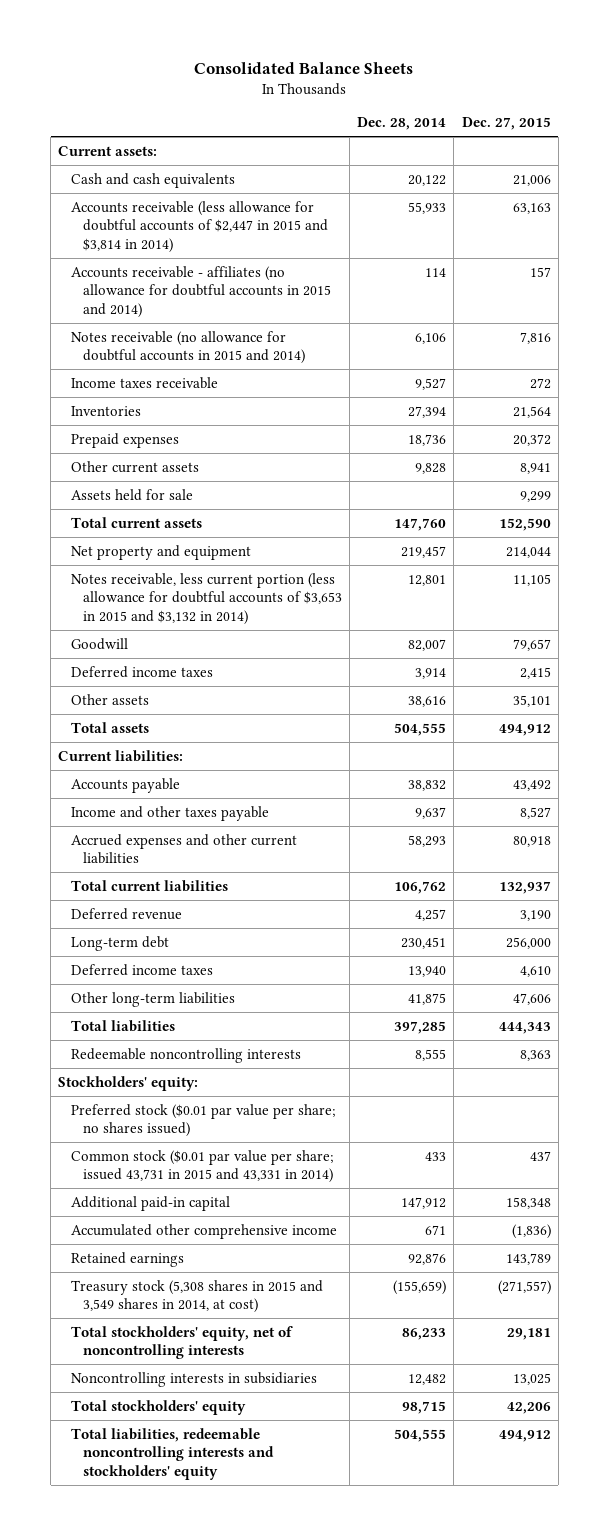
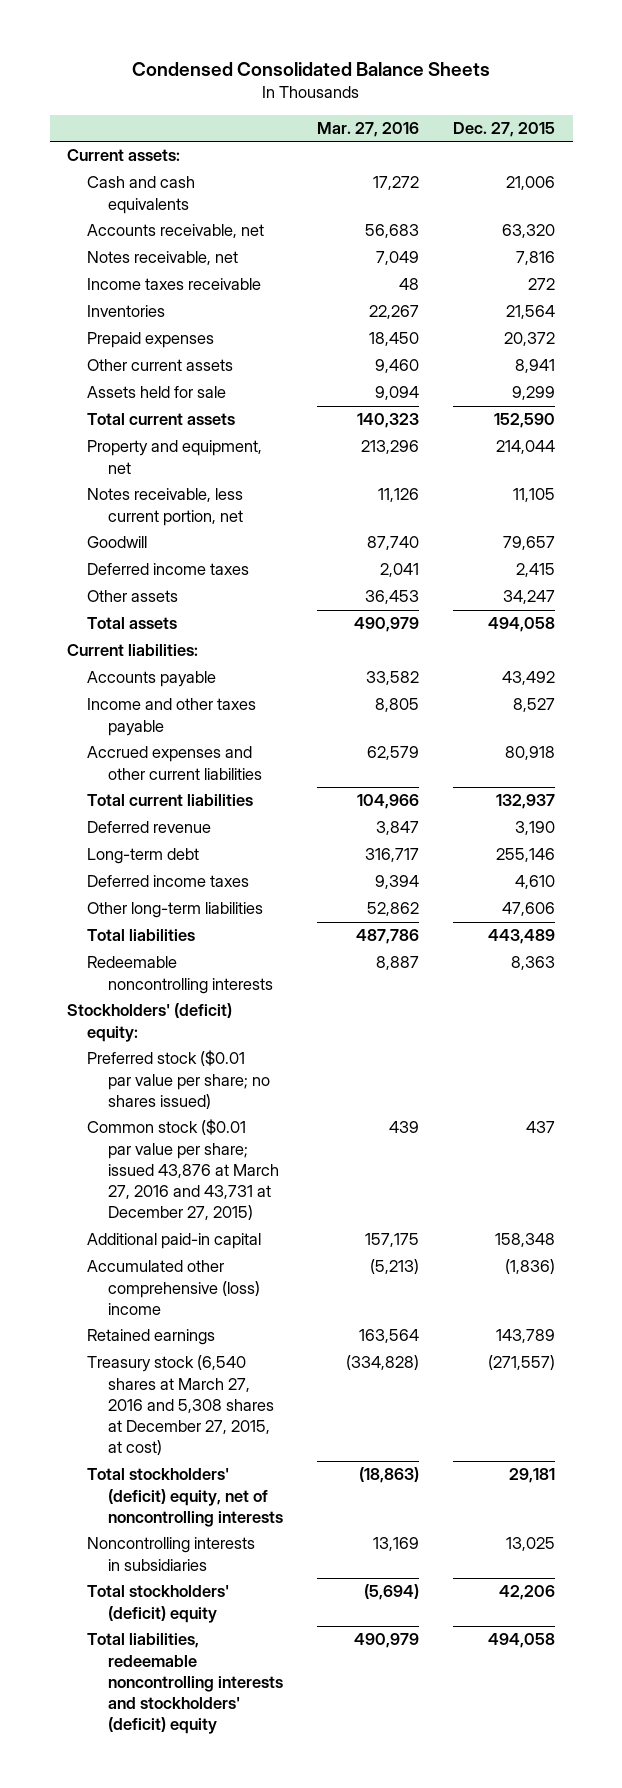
[194,61,414,74] Consolidated Balance Sheets -> [132,61,491,76] Condensed Consolidated Balance Sheets
[357,117,447,131] Dec. 28, 2014 -> none
none -> [317,122,420,138] Mar. 27, 2016
[70,200,329,254] Accounts receivable (less allowance for doubtful accounts of $2,447 in 2015 and $3,814 in 2014) -> none
[70,265,332,319] Accounts receivable - affiliates (no allowance for doubtful accounts in 2015 and 2014) -> none
none -> [87,224,265,239] Accounts receivable, net
[70,330,306,365] Notes receivable (no allowance for doubtful accounts in 2015 and 2014) -> [87,251,239,266] Notes receivable, net
[70,544,251,560] Net property and equipment -> [87,440,263,474] Property and equipment, net
[70,572,343,626] Notes receivable, less current portion (less allowance for doubtful accounts of $3,653 in 2015 and $3,132 in 2014) -> [87,488,244,526] Notes receivable, less current portion, net
[512,694,551,707] 35,101 -> [503,590,556,605] 34,247
[498,723,551,736] 494,912 -> [488,617,556,633] 494,058
[505,936,551,949] 256,000 -> [496,848,556,863] 255,146
[498,1021,551,1034] 444,343 -> [488,929,556,945] 443,489
[58,1075,199,1091] Stockholders' equity: -> [66,1003,232,1042] Stockholders' (deficit) equity:
[70,1149,334,1184] Common stock ($0.01 par value per share; issued 43,731 in 2015 and 43,331 in 2014) -> [87,1119,279,1221] Common stock ($0.01 par value per share; issued 43,876 at March 27, 2016 and 43,731 at December 27, 2015)
[70,1223,337,1239] Accumulated other comprehensive income -> [87,1260,260,1315] Accumulated other comprehensive (loss) income
[70,1279,323,1314] Treasury stock (5,308 shares in 2015 and 3,549 shares in 2014, at cost) -> [87,1355,274,1456] Treasury stock (6,540 shares at March 27, 2016 and 5,308 shares at December 27, 2015, at cost)
[70,1325,293,1360] Total stockholders' equity, net of noncontrolling interests -> [87,1468,283,1527] Total stockholders' (deficit) equity, net of noncontrolling interests
[70,1399,246,1415] Total stockholders' equity -> [87,1585,230,1623] Total stockholders' (deficit) equity
[70,1427,275,1481] Total liabilities, redeemable noncontrolling interests and stockholders' equity -> [87,1633,283,1735] Total liabilities, redeemable noncontrolling interests and stockholders' (deficit) equity
[498,1429,551,1442] 494,912 -> [488,1633,556,1649] 494,058

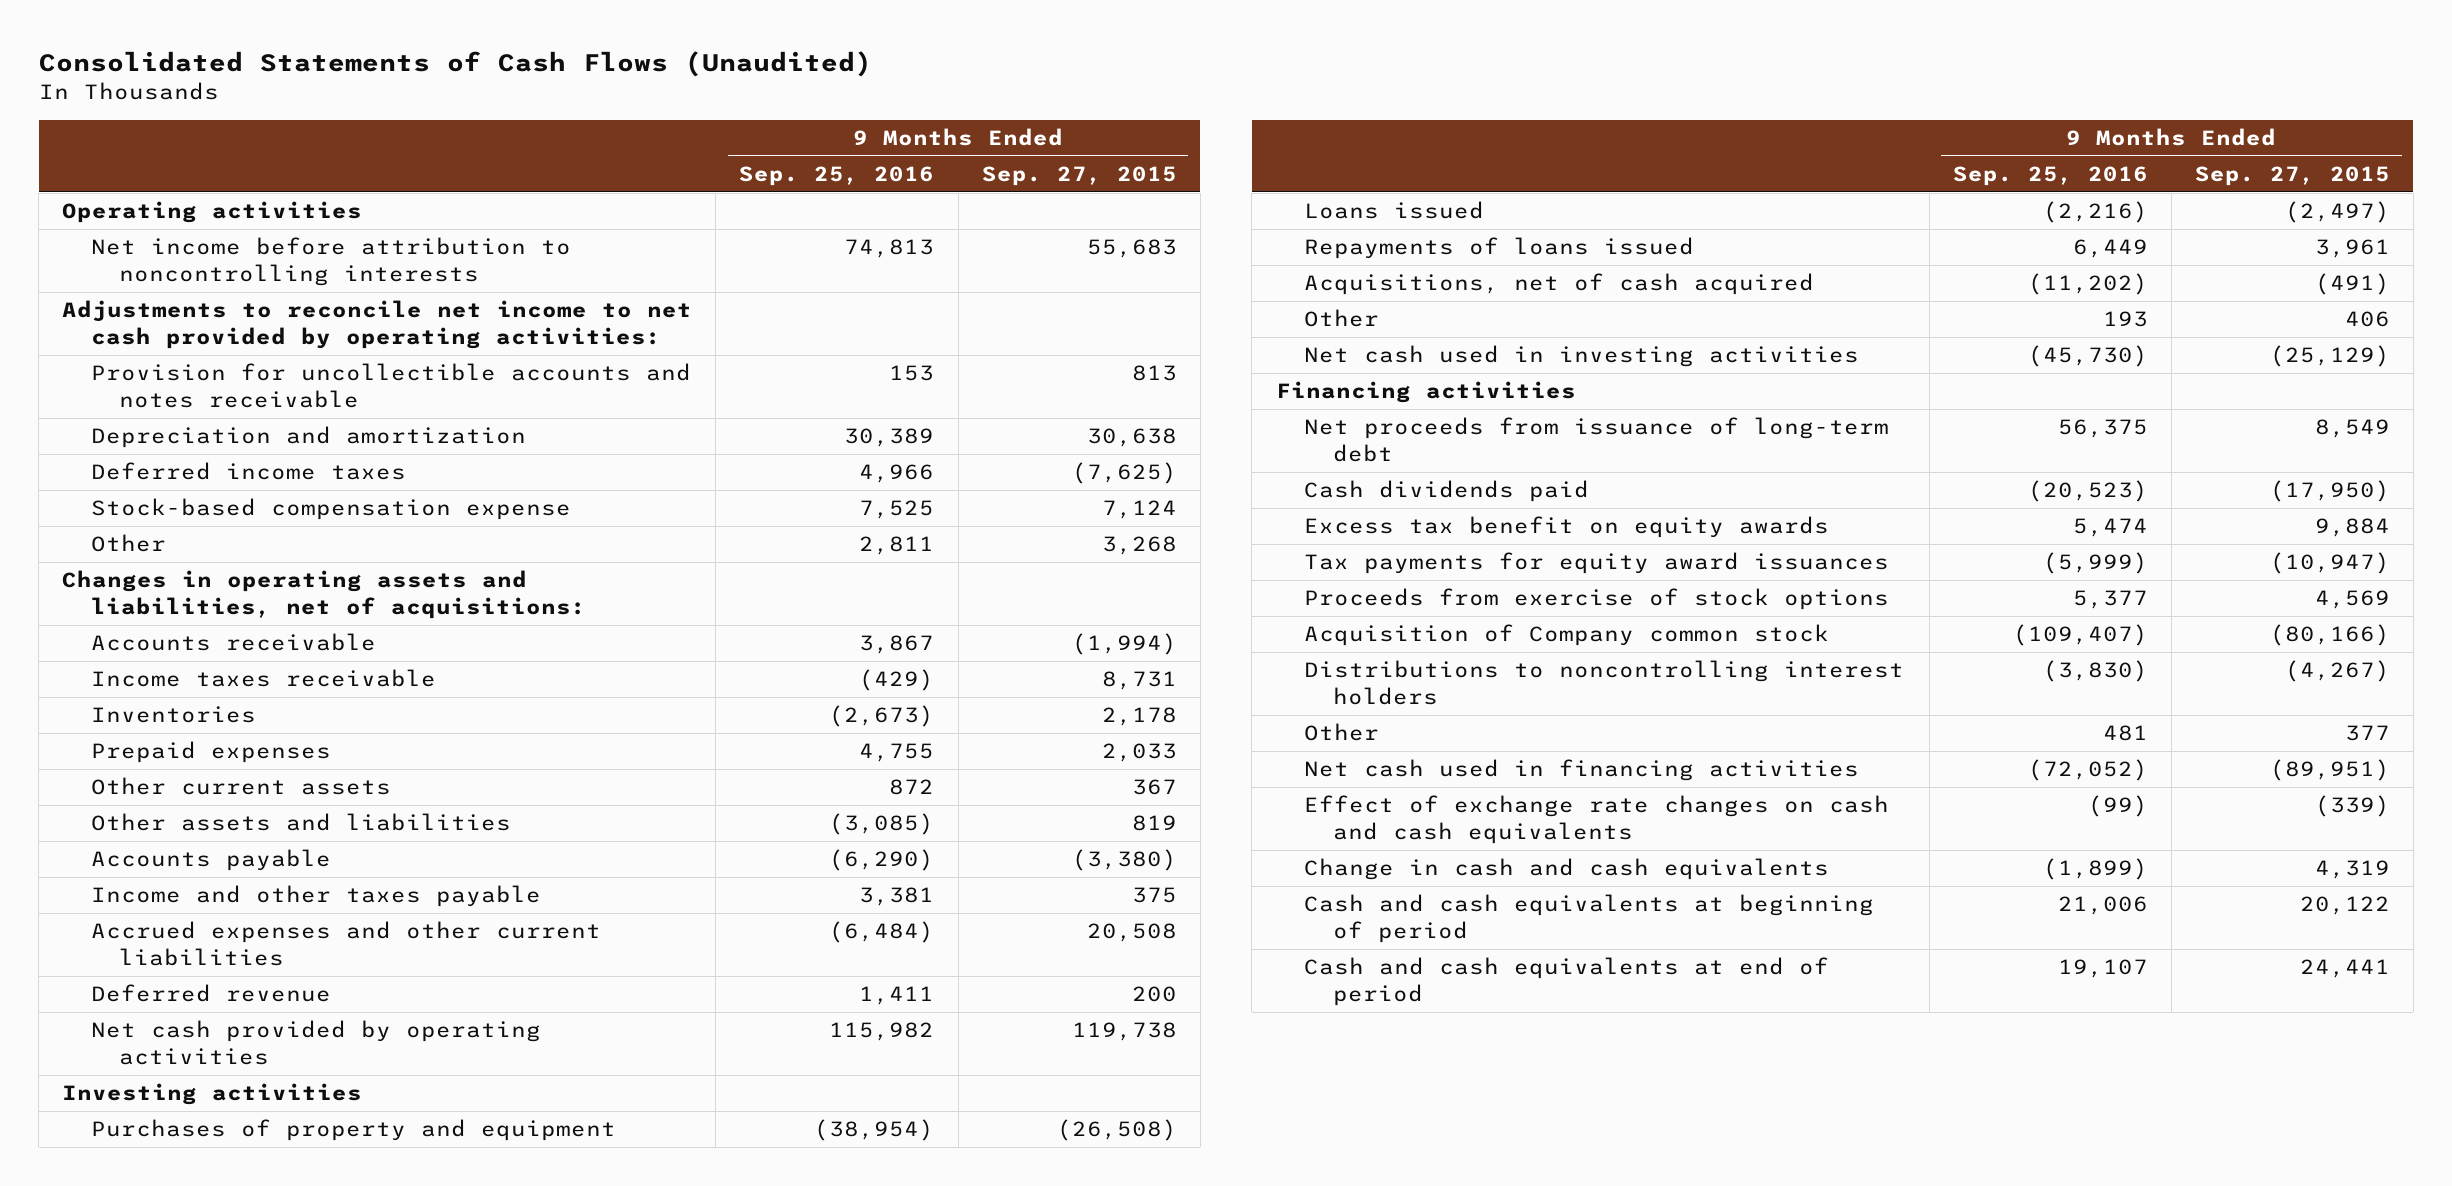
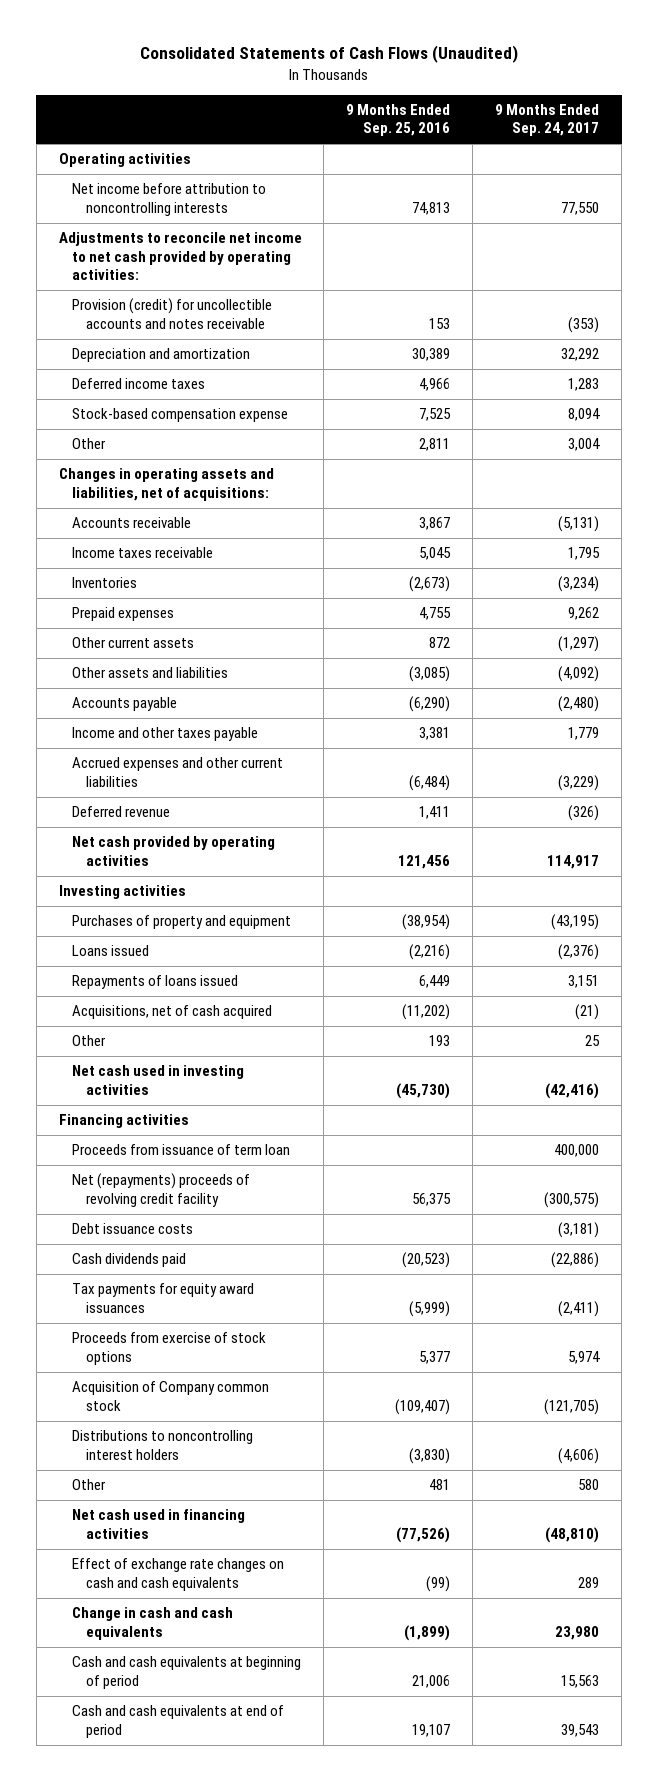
[981,166,1177,187] Sep. 27, 2015 -> none
none -> [495,103,600,137] 9 Months Ended Sep. 24, 2017
[90,363,691,408] Provision for uncollectible accounts and notes receivable -> [72,298,273,329] Provision (credit) for uncollectible accounts and notes receivable
[859,669,935,692] (429) -> [419,547,452,561] 5,045
[829,1022,935,1042] 115,982 -> [398,854,451,869] 121,456
none -> [72,1144,291,1156] Proceeds from issuance of term loan
[1304,417,1890,462] Net proceeds from issuance of long-term debt -> [72,1173,251,1207] Net (repayments) proceeds of revolving credit facility
none -> [72,1223,194,1235] Debt issuance costs
[1304,516,1830,539] Excess tax benefit on equity awards -> none
[2027,759,2148,782] (72,052) -> [396,1526,451,1543] (77,526)

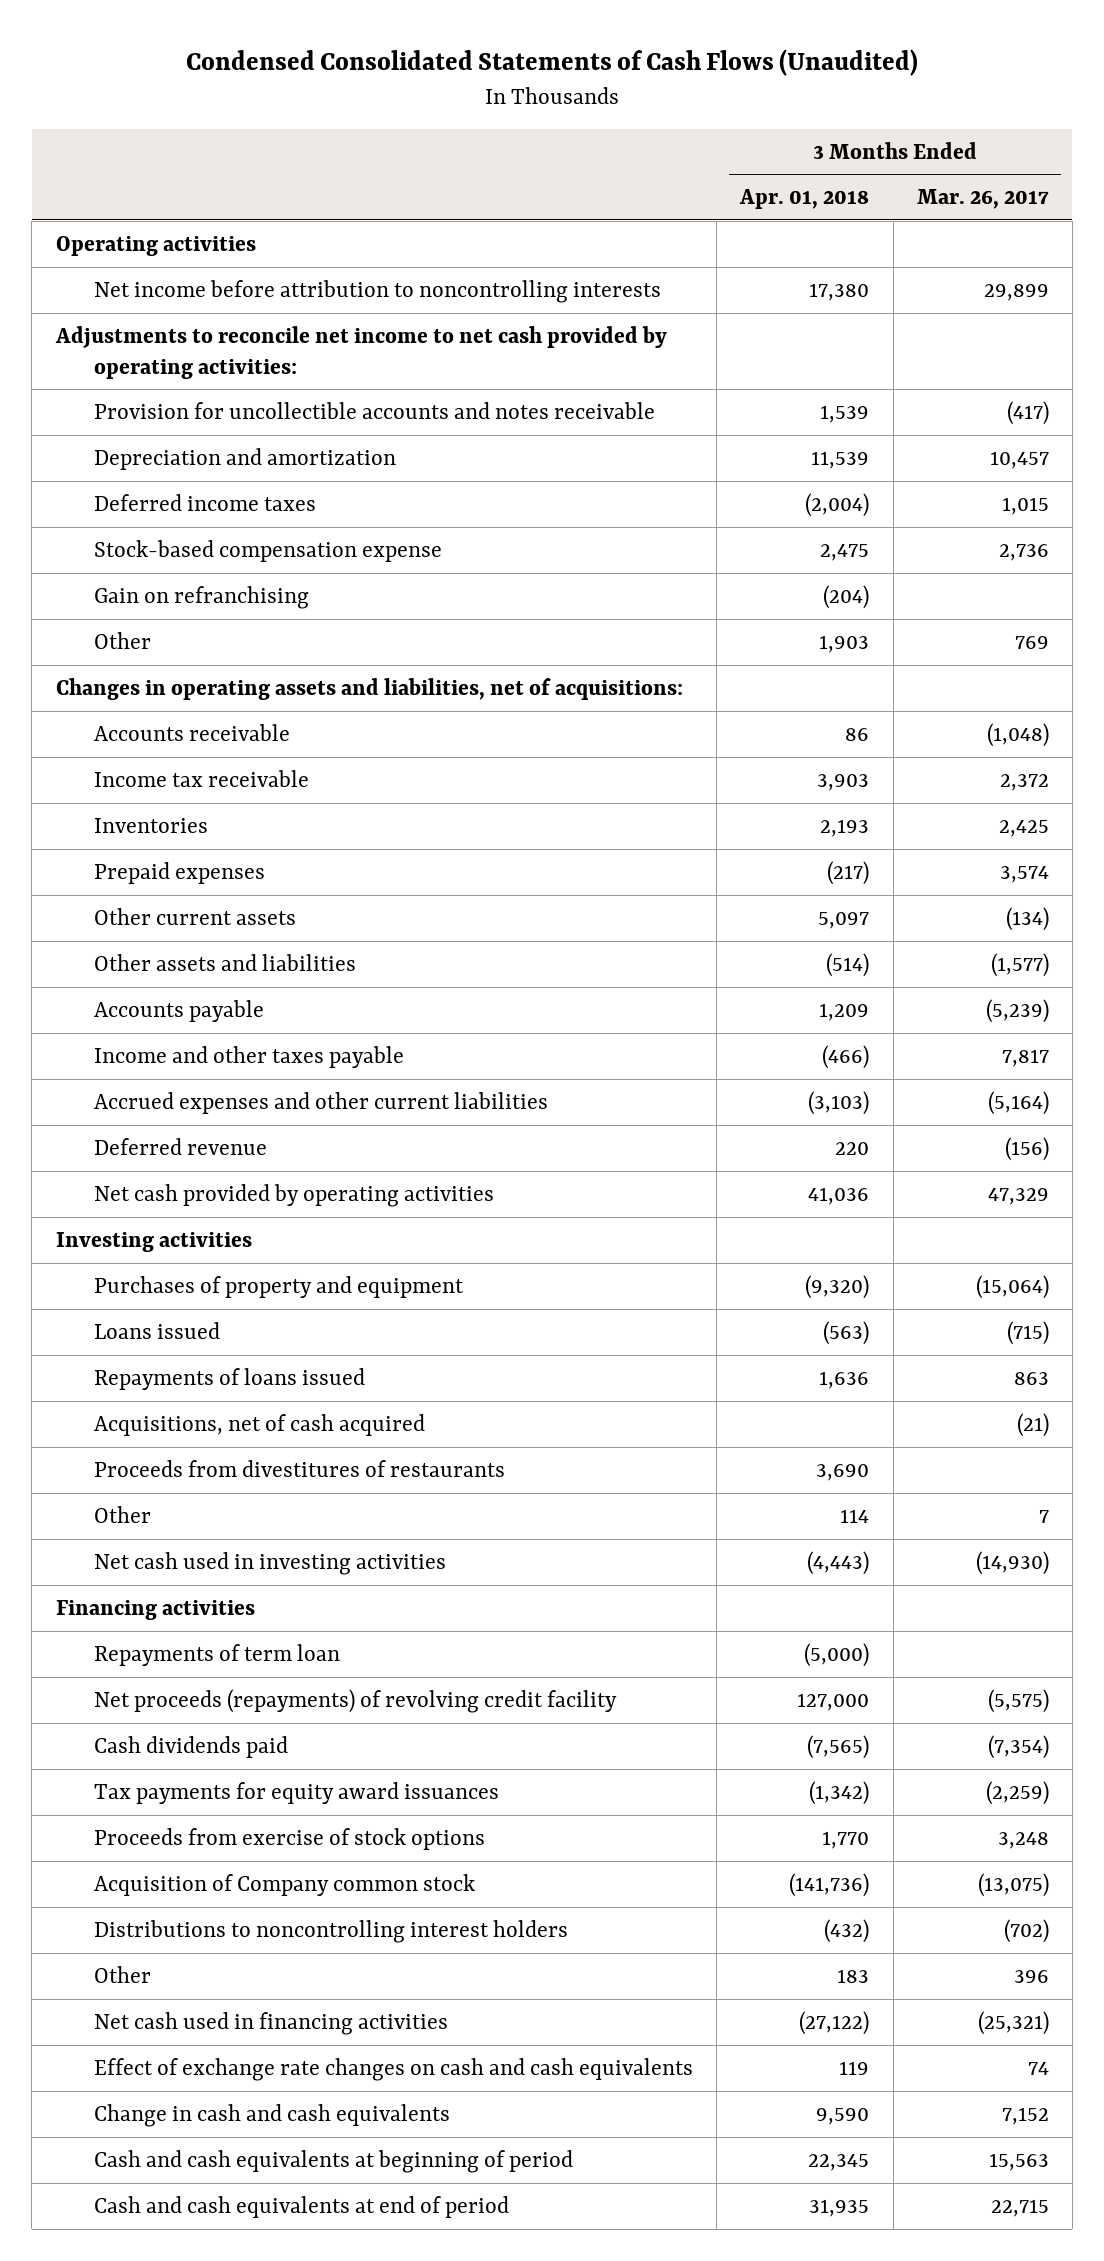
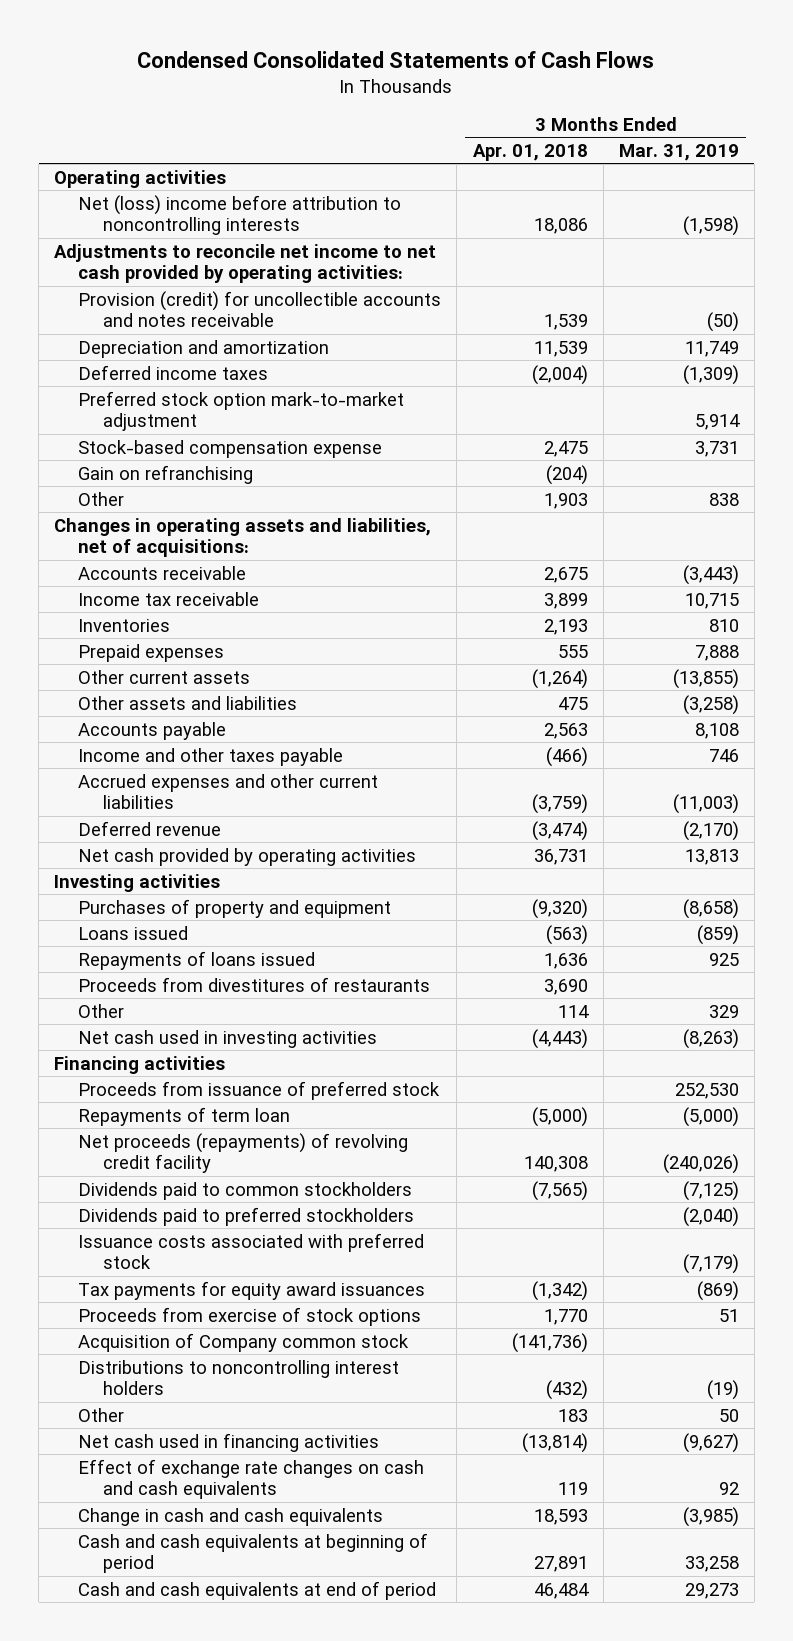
[186,49,919,77] Condensed Consolidated Statements of Cash Flows (Unaudited) -> [137,50,655,68] Condensed Consolidated Statements of Cash Flows
[916,189,1049,210] Mar. 26, 2017 -> none
none -> [618,143,739,161] Mar. 31, 2019
[94,279,662,303] Net income before attribution to noncontrolling interests -> [78,194,402,236] Net (loss) income before attribution to noncontrolling interests
[809,282,870,301] 17,380 -> [533,218,588,235] 18,086
[94,401,656,419] Provision for uncollectible accounts and notes receivable -> [78,290,442,328] Provision (credit) for uncollectible accounts and notes receivable
none -> [78,390,405,432] Preferred stock option mark-to-market adjustment
[845,727,870,741] 86 -> [543,566,588,583] 2,675
[817,773,870,791] 3,903 -> [543,592,588,609] 3,899
[827,860,870,885] (217) -> [557,644,588,658] 555
[818,911,870,929] 5,097 -> [531,668,588,689] (1,264)
[826,952,870,977] (514) -> [557,696,588,710] 475
[819,1002,870,1021] 1,209 -> [543,722,588,739] 2,563
[808,1090,870,1115] (3,103) -> [531,794,588,815] (3,759)
[835,1141,870,1155] 220 -> [531,820,588,841] (3,474)
[808,1186,870,1205] 41,036 -> [533,848,588,865] 36,731
[94,1413,426,1436] Acquisitions, net of cash acquired -> none
none -> [78,1080,441,1100] Proceeds from issuance of preferred stock
[797,1692,870,1711] 127,000 -> [523,1156,588,1173] 140,308
[94,1735,289,1758] Cash dividends paid -> [78,1181,413,1200] Dividends paid to common stockholders
none -> [78,1206,415,1226] Dividends paid to preferred stockholders
none -> [78,1232,425,1270] Issuance costs associated with preferred stock
[799,2010,870,2035] (27,122) -> [521,1432,588,1453] (13,814)
[816,2107,870,2125] 9,590 -> [533,1508,588,1525] 18,593
[808,2153,870,2171] 22,345 -> [533,1556,588,1573] 27,891
[809,2198,870,2217] 31,935 -> [533,1582,589,1599] 46,484

